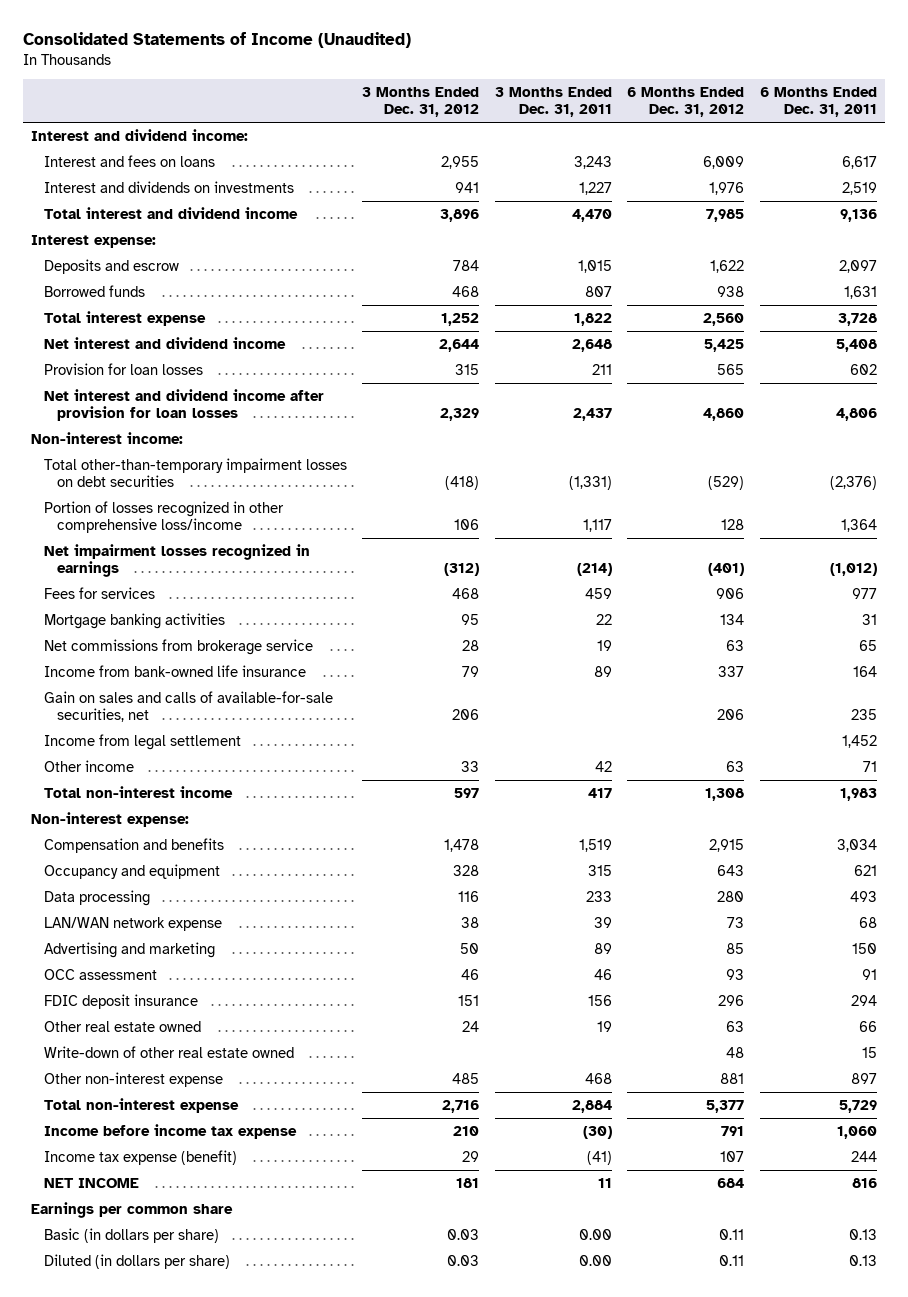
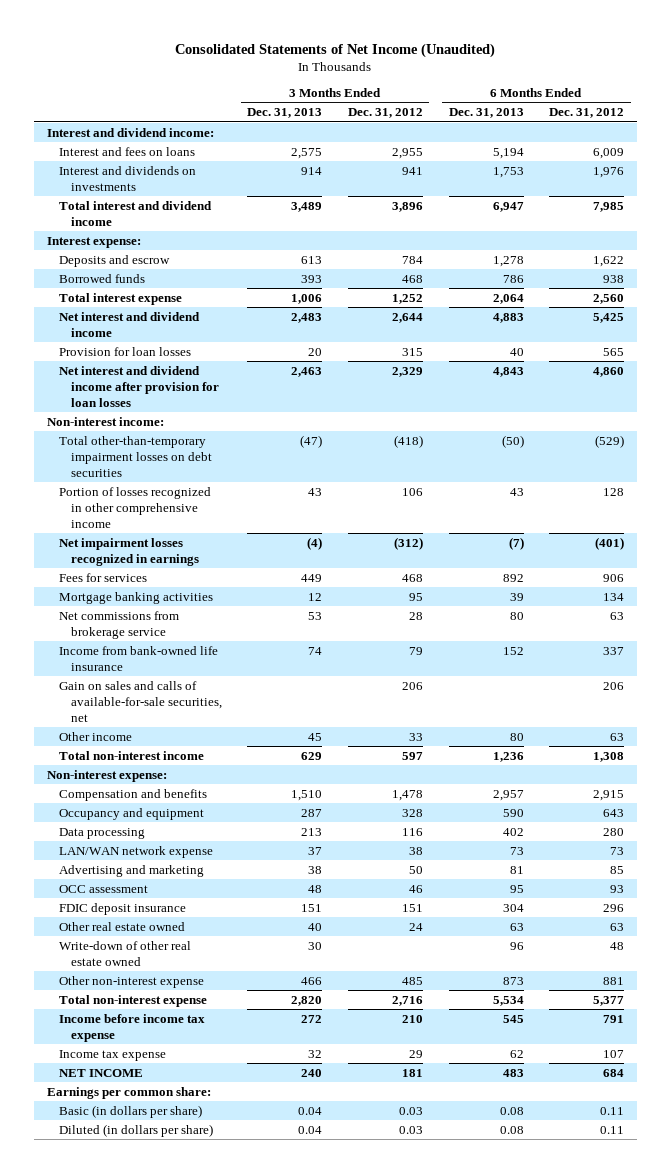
[22,32,411,49] Consolidated Statements of Income (Unaudited) -> [175,42,496,58] Consolidated Statements of Net Income (Unaudited)
[494,86,612,118] 3 Months Ended Dec. 31, 2011 -> none
[759,86,877,118] 6 Months Ended Dec. 31, 2011 -> none
none -> [247,108,323,119] Dec. 31, 2013
none -> [448,108,524,119] Dec. 31, 2013
[43,500,284,533] Portion of losses recognized in other comprehensive loss/income -> [58,486,211,528] Portion of losses recognized in other comprehensive income
[43,733,241,750] Income from legal settlement -> none
[43,1149,237,1165] Income tax expense (benefit) -> [58,1049,166,1061] Income tax expense
[30,1201,233,1218] Earnings per common share -> [46,1086,211,1099] Earnings per common share:

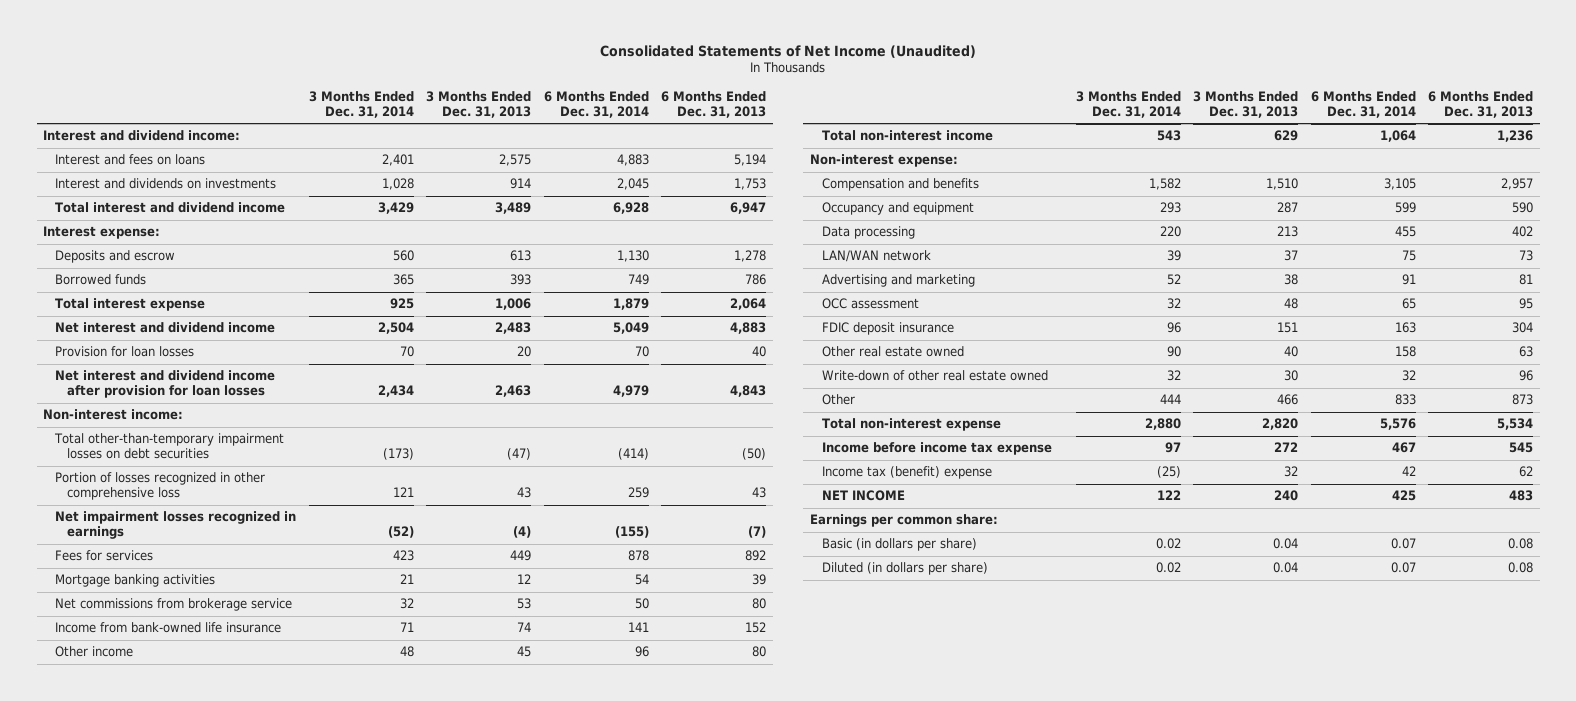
[348,108,424,119] Dec. 31, 2012 -> none
[549,108,625,119] Dec. 31, 2012 -> none
none -> [308,90,414,118] 3 Months Ended Dec. 31, 2014
none -> [543,90,649,118] 6 Months Ended Dec. 31, 2014
[58,486,211,528] Portion of losses recognized in other comprehensive income -> [55,472,266,501] Portion of losses recognized in other comprehensive loss
[58,680,222,722] Gain on sales and calls of available-for-sale securities, net -> none
[58,845,213,858] LAN/WAN network expense -> [822,250,932,263] LAN/WAN network
[58,975,204,988] Other non-interest expense -> [822,394,856,406] Other
[58,1049,166,1061] Income tax expense -> [822,466,993,480] Income tax (benefit) expense

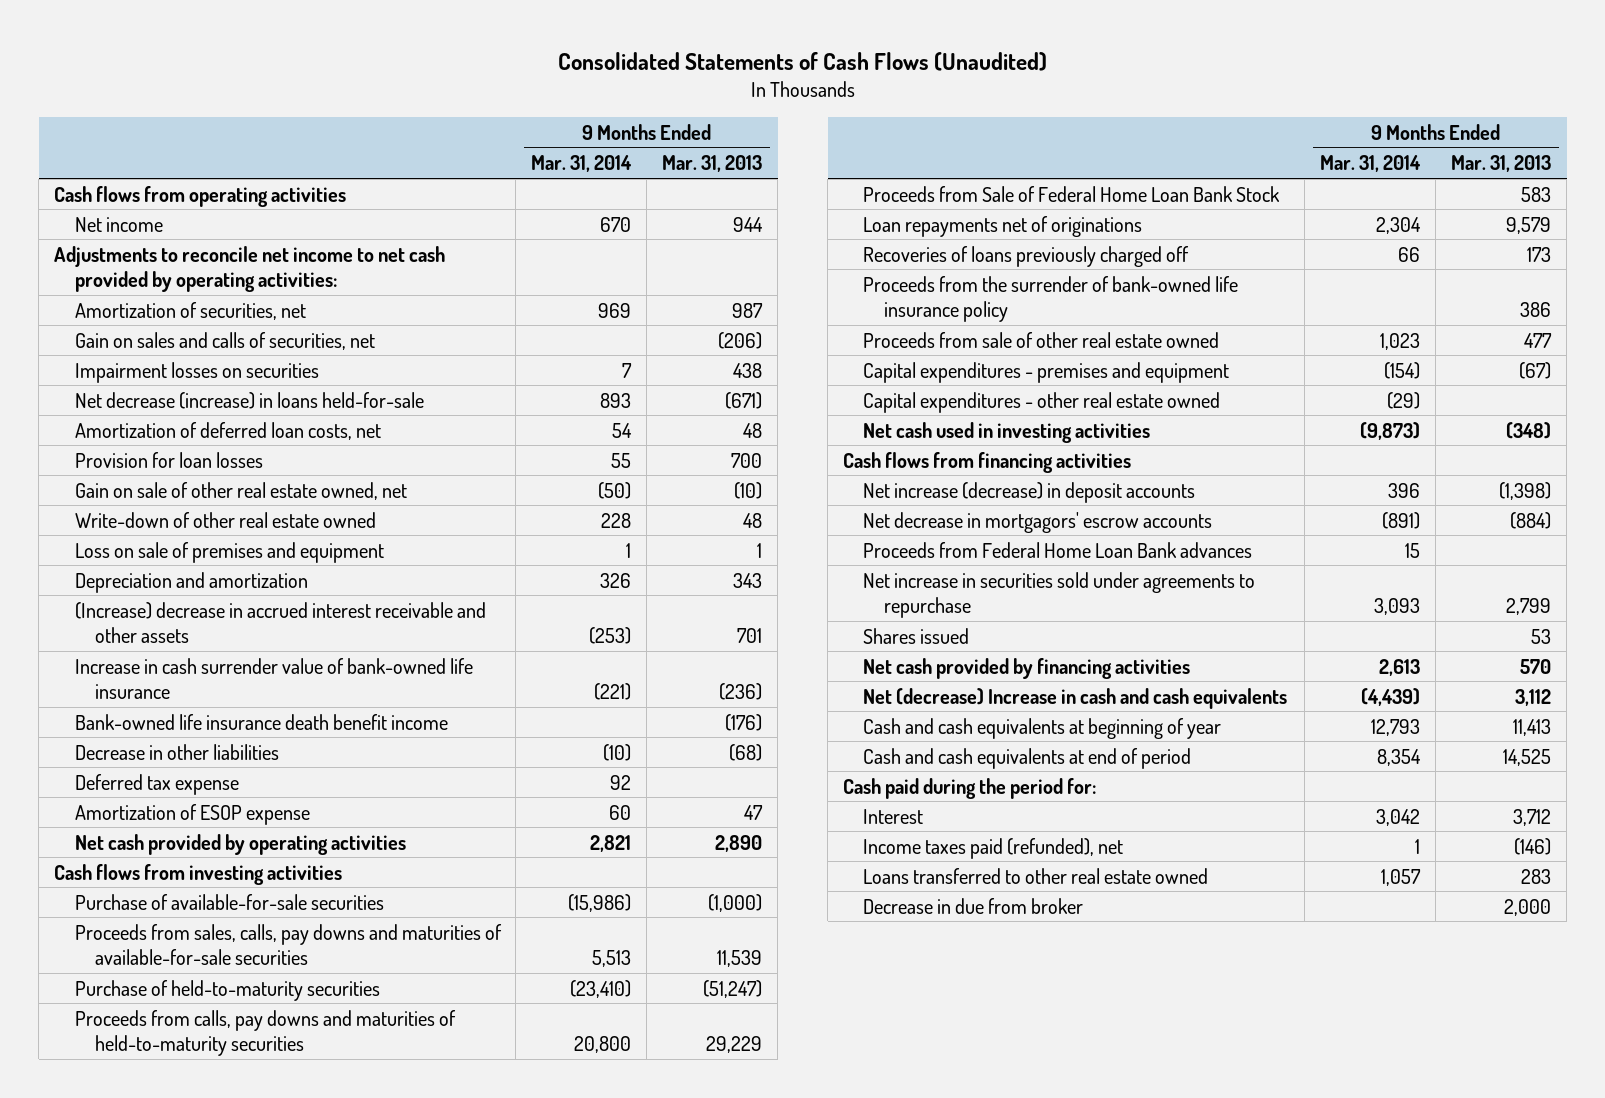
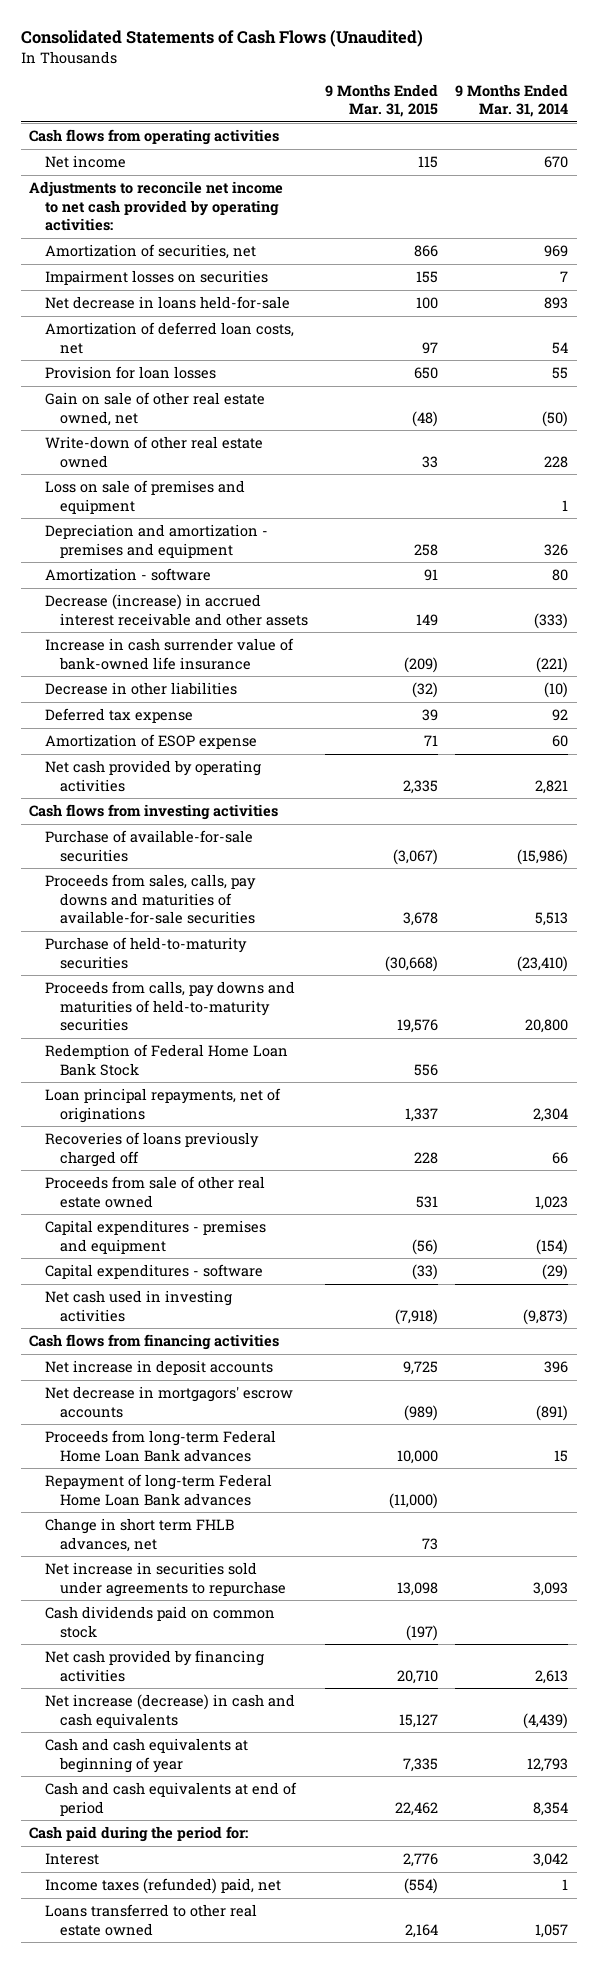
[662,155,763,173] Mar. 31, 2013 -> none
none -> [325,83,439,118] 9 Months Ended Mar. 31, 2015
[74,331,375,350] Gain on sales and calls of securities, net -> none
[74,391,424,409] Net decrease (increase) in loans held-for-sale -> [44,296,290,310] Net decrease in loans held-for-sale
[74,571,308,593] Depreciation and amortization -> [44,524,268,558] Depreciation and amortization - premises and equipment
none -> [44,568,211,582] Amortization - software
[74,601,486,643] (Increase) decrease in accrued interest receivable and other assets -> [44,594,309,626] Decrease (increase) in accrued interest receivable and other assets
[589,626,632,644] (253) -> [534,612,569,629] (333)
[74,713,448,730] Bank-owned life insurance death benefit income -> none
[863,185,1281,202] Proceeds from Sale of Federal Home Loan Bank Stock -> [44,1044,288,1076] Redemption of Federal Home Loan Bank Stock
[863,215,1143,237] Loan repayments net of originations -> [44,1088,281,1123] Loan principal repayments, net of originations
[863,275,1239,322] Proceeds from the surrender of bank-owned life insurance policy -> none
[863,391,1221,413] Capital expenditures - other real estate owned -> none
none -> [44,1264,263,1280] Capital expenditures - software
[863,481,1196,503] Net increase (decrease) in deposit accounts -> [44,1360,273,1376] Net increase in deposit accounts
[863,541,1253,558] Proceeds from Federal Home Loan Bank advances -> [44,1430,276,1462] Proceeds from long-term Federal Home Loan Bank advances
none -> [44,1474,272,1506] Repayment of long-term Federal Home Loan Bank advances
none -> [44,1518,234,1552] Change in short term FHLB advances, net
[863,627,970,644] Shares issued -> none
none -> [44,1606,275,1638] Cash dividends paid on common stock
[863,687,1288,709] Net (decrease) Increase in cash and cash equivalents -> [44,1694,295,1728] Net increase (decrease) in cash and cash equivalents
[863,837,1124,859] Income taxes paid (refunded), net -> [44,1878,281,1895] Income taxes (refunded) paid, net
[863,897,1084,914] Decrease in due from broker -> none

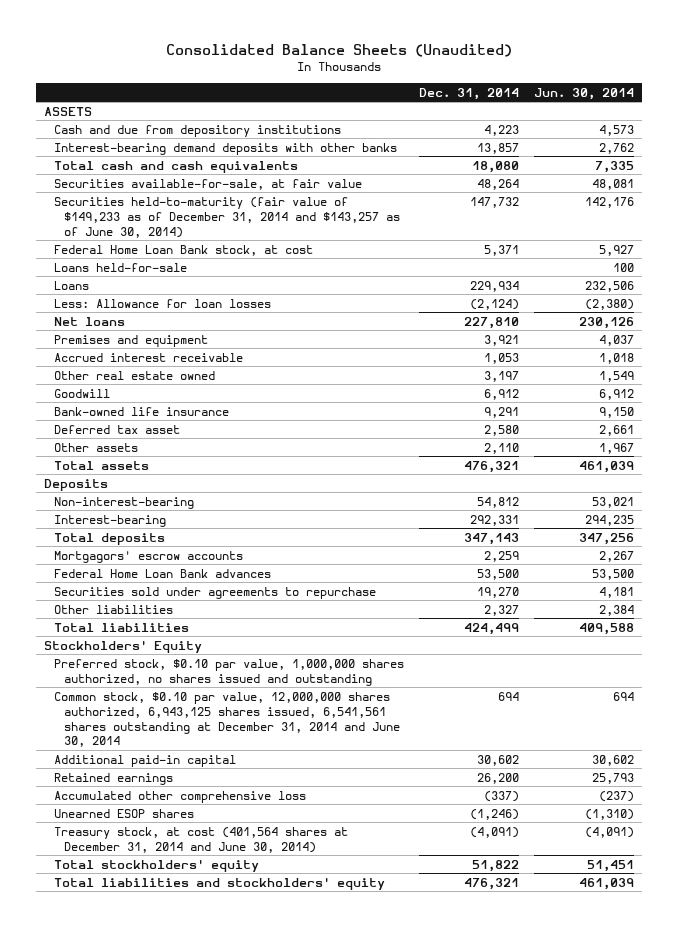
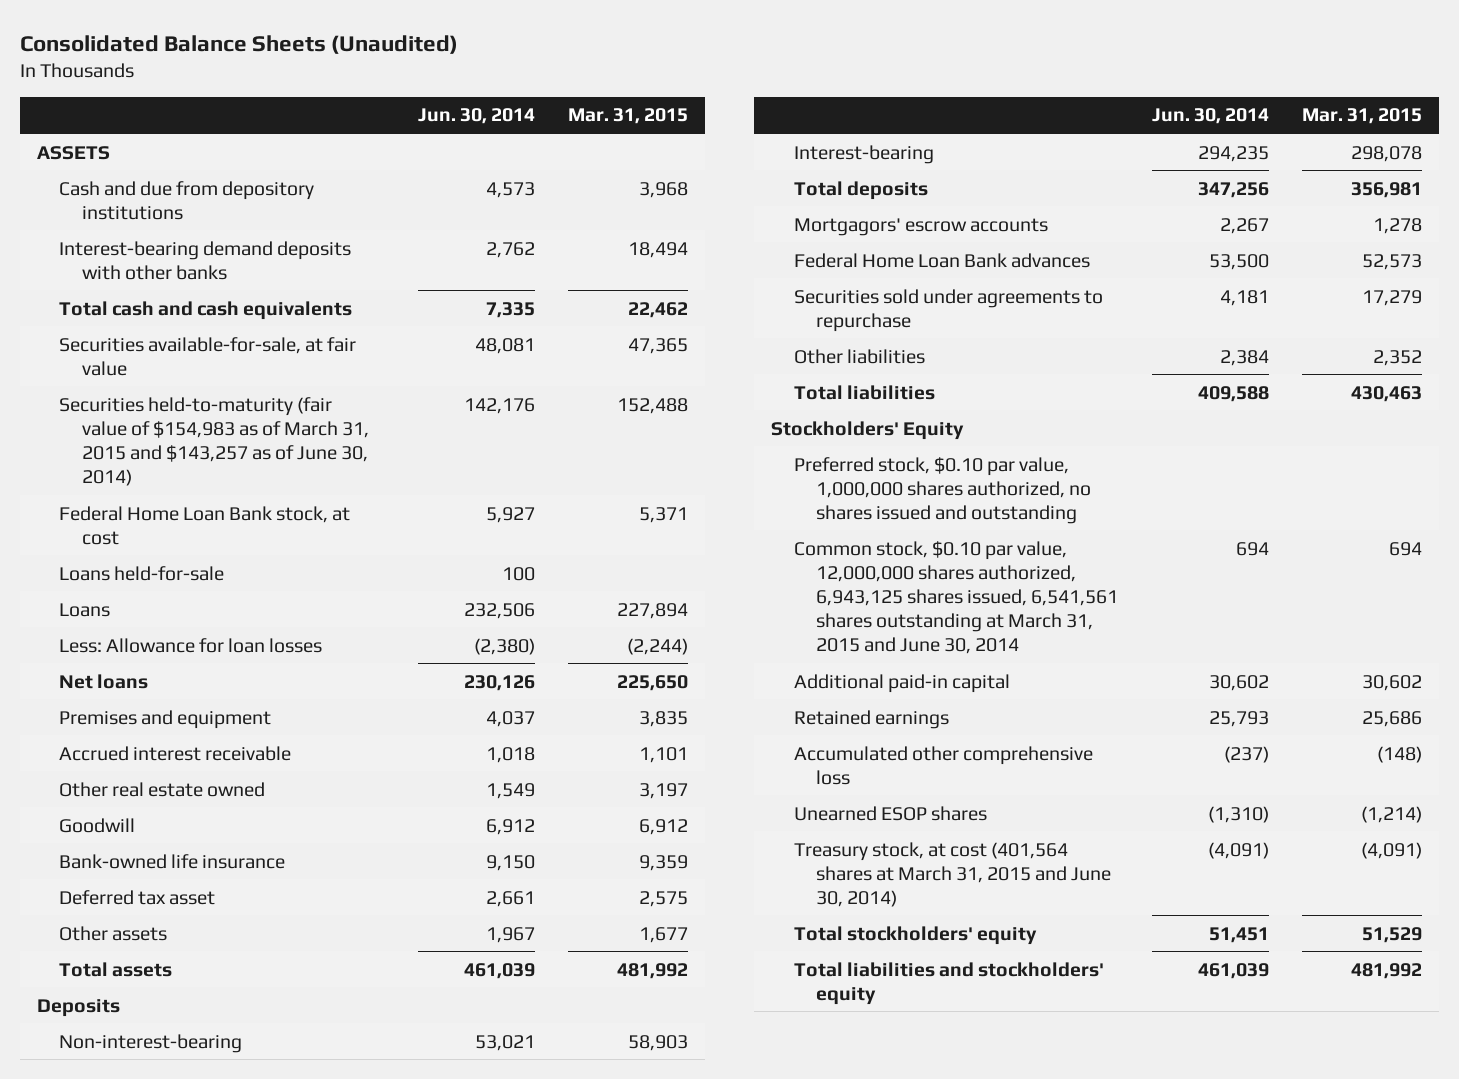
[419,87,520,100] Dec. 31, 2014 -> none
none -> [568,108,689,125] Mar. 31, 2015
[54,196,401,238] Securities held-to-maturity (fair value of $149,233 as of December 31, 2014 and $143,257 as of June 30, 2014) -> [59,396,370,486] Securities held-to-maturity (fair value of $154,983 as of March 31, 2015 and $143,257 as of June 30, 2014)
[54,691,401,748] Common stock, $0.10 par value, 12,000,000 shares authorized, 6,943,125 shares issued, 6,541,561 shares outstanding at December 31, 2014 and June 30, 2014 -> [793,540,1119,654] Common stock, $0.10 par value, 12,000,000 shares authorized, 6,943,125 shares issued, 6,541,561 shares outstanding at March 31, 2015 and June 30, 2014
[54,826,349,853] Treasury stock, at cost (401,564 shares at December 31, 2014 and June 30, 2014) -> [793,841,1112,907] Treasury stock, at cost (401,564 shares at March 31, 2015 and June 30, 2014)

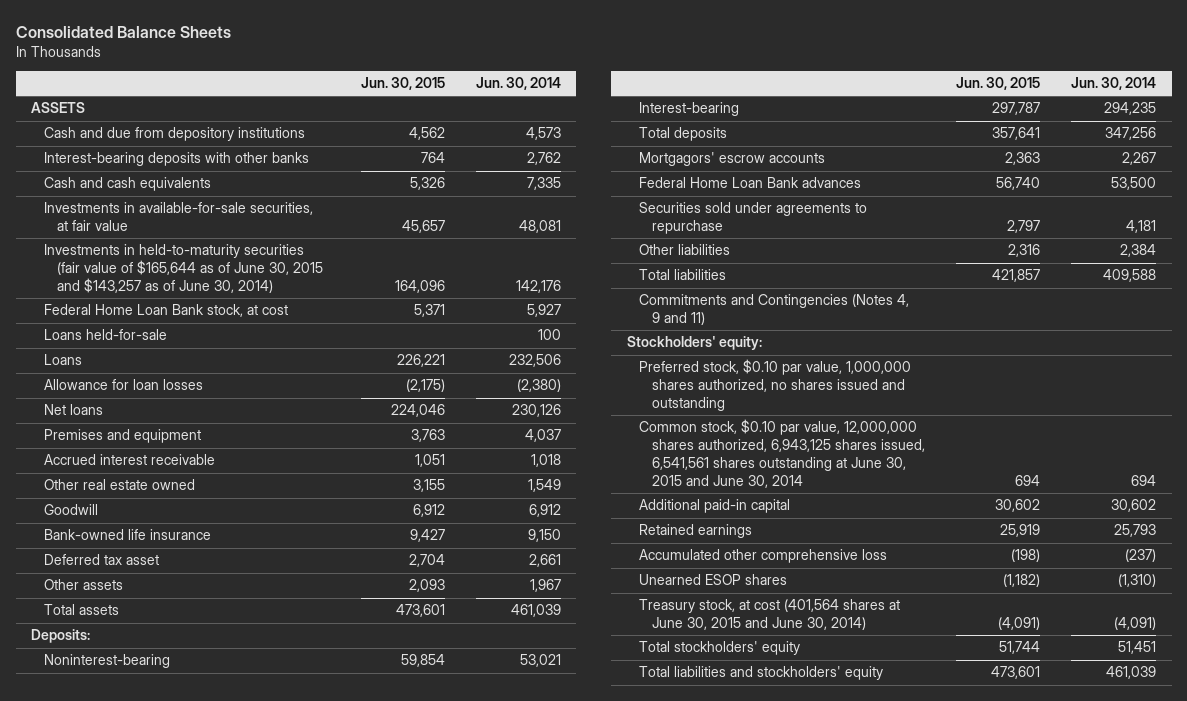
[20,34,459,54] Consolidated Balance Sheets (Unaudited) -> [15,25,231,38] Consolidated Balance Sheets
[568,108,689,125] Mar. 31, 2015 -> none
none -> [360,76,445,90] Jun. 30, 2015
[59,240,352,280] Interest-bearing demand deposits with other banks -> [44,152,310,167] Interest-bearing deposits with other banks
[59,300,353,320] Total cash and cash equivalents -> [44,177,212,192] Cash and cash equivalents
[59,336,357,376] Securities available-for-sale, at fair value -> [44,202,314,232] Investments in available-for-sale securities, at fair value
[59,396,370,486] Securities held-to-maturity (fair value of $154,983 as of March 31, 2015 and $143,257 as of June 30, 2014) -> [44,244,323,293] Investments in held-to-maturity securities (fair value of $165,644 as of June 30, 2015 and $143,257 as of June 30, 2014)
[59,637,323,653] Less: Allowance for loan losses -> [44,379,204,391] Allowance for loan losses
[36,998,120,1017] Deposits -> [31,629,91,644] Deposits:
[59,1033,243,1053] Non-interest-bearing -> [44,654,171,669] Noninterest-bearing
none -> [639,294,910,326] Commitments and Contingencies (Notes 4, 9 and 11)
[770,420,964,440] Stockholders' Equity -> [626,336,762,351] Stockholders' equity:
[793,540,1119,654] Common stock, $0.10 par value, 12,000,000 shares authorized, 6,943,125 shares issued, 6,541,561 shares outstanding at March 31, 2015 and June 30, 2014 -> [639,419,926,488] Common stock, $0.10 par value, 12,000,000 shares authorized, 6,943,125 shares issued, 6,541,561 shares outstanding at June 30, 2015 and June 30, 2014
[793,841,1112,907] Treasury stock, at cost (401,564 shares at March 31, 2015 and June 30, 2014) -> [639,599,901,631] Treasury stock, at cost (401,564 shares at June 30, 2015 and June 30, 2014)

